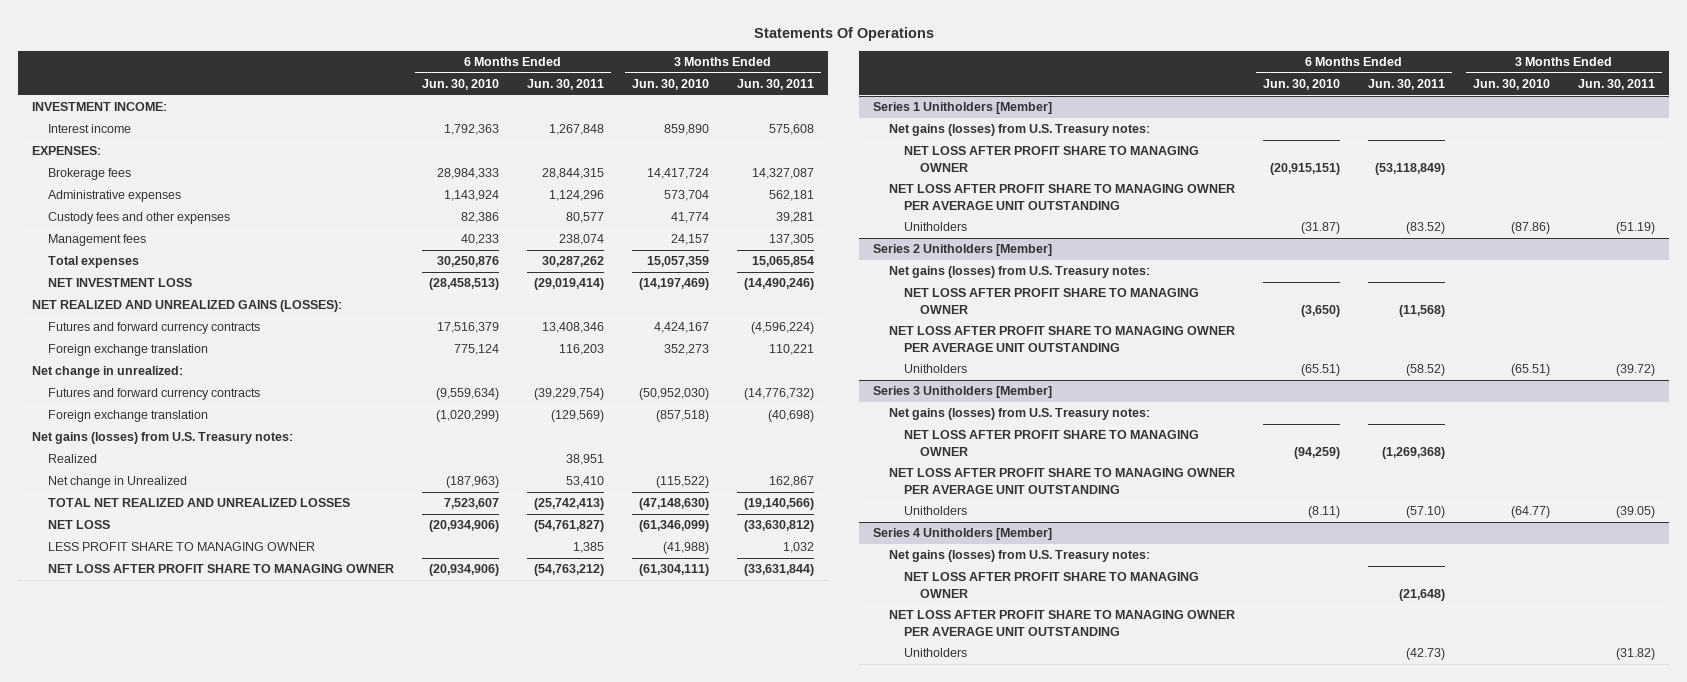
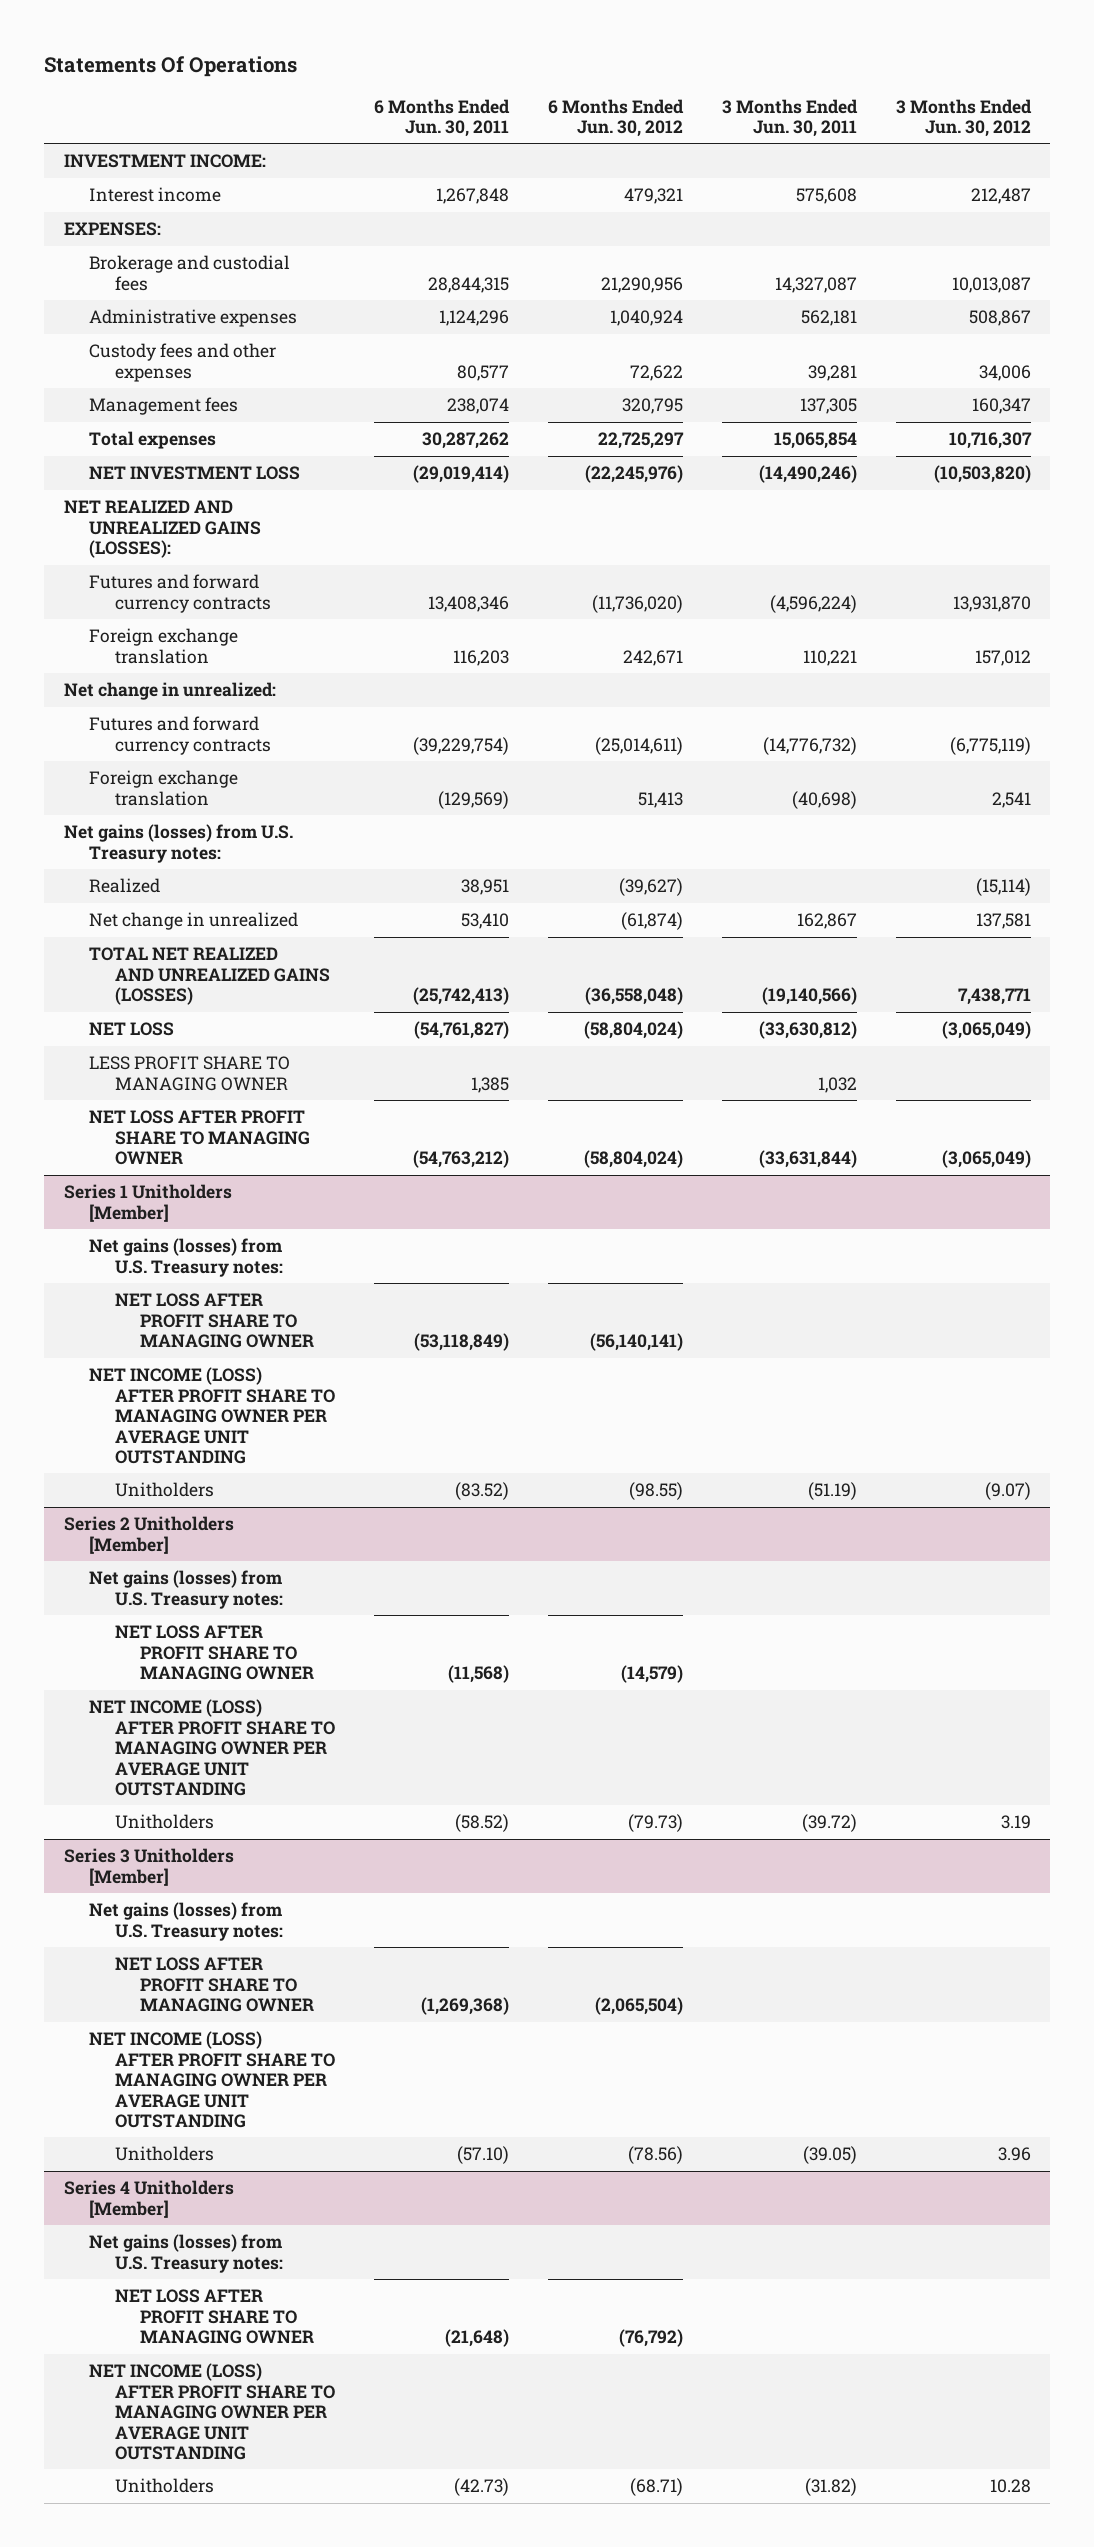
[421,79,499,91] Jun. 30, 2010 -> none
[631,79,709,91] Jun. 30, 2010 -> none
none -> [547,98,684,138] 6 Months Ended Jun. 30, 2012
none -> [895,98,1032,138] 3 Months Ended Jun. 30, 2012
[47,168,131,181] Brokerage fees -> [89,255,291,291] Brokerage and custodial fees
[47,476,187,489] Net change in Unrealized -> [89,912,299,931] Net change in unrealized
[47,498,350,508] TOTAL NET REALIZED AND UNREALIZED LOSSES -> [89,947,330,1006] TOTAL NET REALIZED AND UNREALIZED GAINS (LOSSES)
[888,184,1235,210] NET LOSS AFTER PROFIT SHARE TO MANAGING OWNER PER AVERAGE UNIT OUTSTANDING -> [89,1367,335,1465] NET INCOME (LOSS) AFTER PROFIT SHARE TO MANAGING OWNER PER AVERAGE UNIT OUTSTANDING
[888,326,1235,352] NET LOSS AFTER PROFIT SHARE TO MANAGING OWNER PER AVERAGE UNIT OUTSTANDING -> [89,1699,335,1797] NET INCOME (LOSS) AFTER PROFIT SHARE TO MANAGING OWNER PER AVERAGE UNIT OUTSTANDING
[888,468,1235,494] NET LOSS AFTER PROFIT SHARE TO MANAGING OWNER PER AVERAGE UNIT OUTSTANDING -> [89,2031,335,2129] NET INCOME (LOSS) AFTER PROFIT SHARE TO MANAGING OWNER PER AVERAGE UNIT OUTSTANDING
[888,610,1235,636] NET LOSS AFTER PROFIT SHARE TO MANAGING OWNER PER AVERAGE UNIT OUTSTANDING -> [89,2363,335,2461] NET INCOME (LOSS) AFTER PROFIT SHARE TO MANAGING OWNER PER AVERAGE UNIT OUTSTANDING

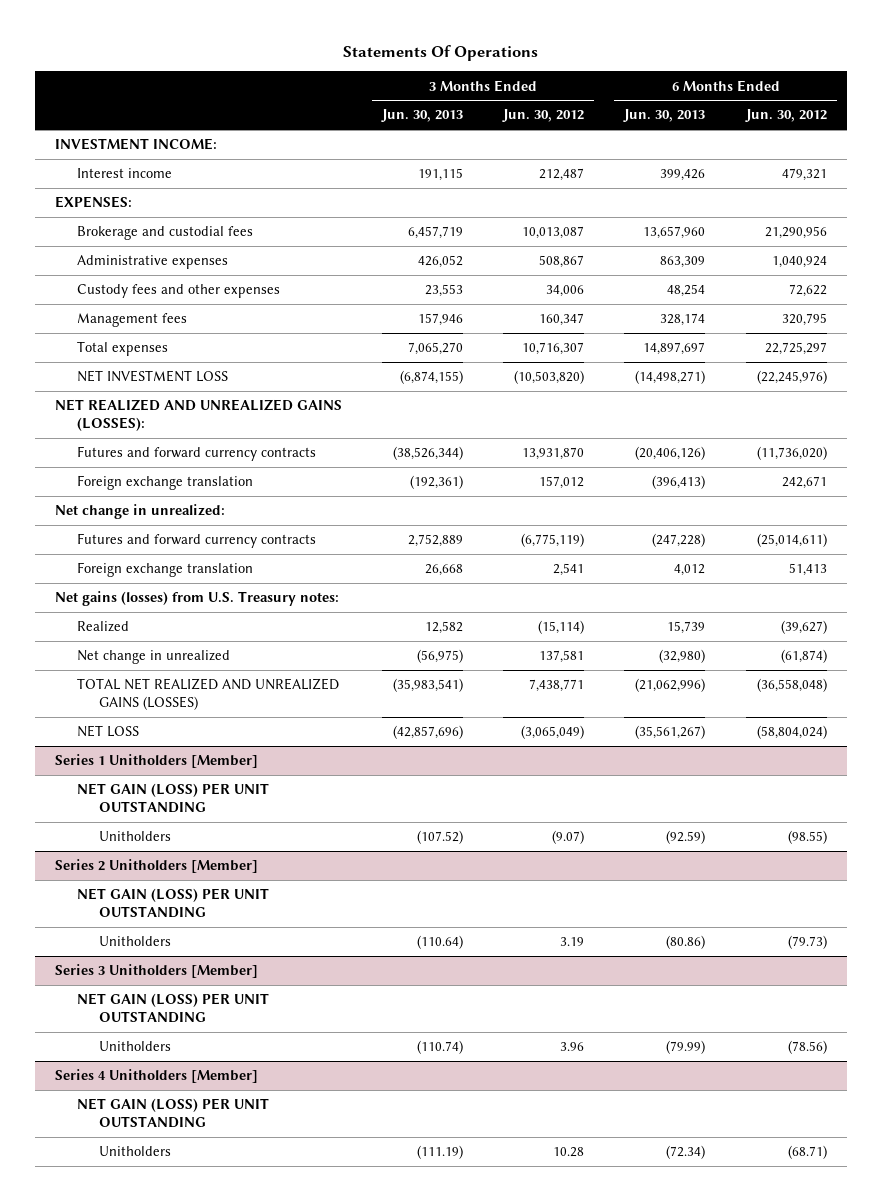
[373,98,510,138] 6 Months Ended Jun. 30, 2011 -> none
[721,98,858,138] 3 Months Ended Jun. 30, 2011 -> none
none -> [381,109,464,123] Jun. 30, 2013
none -> [623,109,706,123] Jun. 30, 2013
[89,1056,291,1091] LESS PROFIT SHARE TO MANAGING OWNER -> none
[89,1110,310,1166] NET LOSS AFTER PROFIT SHARE TO MANAGING OWNER -> none
[89,1238,283,1277] Net gains (losses) from U.S. Treasury notes: -> none
[114,1293,315,1349] NET LOSS AFTER PROFIT SHARE TO MANAGING OWNER -> none
[89,1367,335,1465] NET INCOME (LOSS) AFTER PROFIT SHARE TO MANAGING OWNER PER AVERAGE UNIT OUTSTANDING -> [77,783,270,813] NET GAIN (LOSS) PER UNIT OUTSTANDING
[89,1570,283,1609] Net gains (losses) from U.S. Treasury notes: -> none
[114,1625,315,1681] NET LOSS AFTER PROFIT SHARE TO MANAGING OWNER -> none
[89,1699,335,1797] NET INCOME (LOSS) AFTER PROFIT SHARE TO MANAGING OWNER PER AVERAGE UNIT OUTSTANDING -> [77,888,270,918] NET GAIN (LOSS) PER UNIT OUTSTANDING
[89,1902,283,1941] Net gains (losses) from U.S. Treasury notes: -> none
[114,1957,315,2013] NET LOSS AFTER PROFIT SHARE TO MANAGING OWNER -> none
[89,2031,335,2129] NET INCOME (LOSS) AFTER PROFIT SHARE TO MANAGING OWNER PER AVERAGE UNIT OUTSTANDING -> [77,993,270,1023] NET GAIN (LOSS) PER UNIT OUTSTANDING
[89,2234,283,2273] Net gains (losses) from U.S. Treasury notes: -> none
[114,2289,315,2345] NET LOSS AFTER PROFIT SHARE TO MANAGING OWNER -> none
[89,2363,335,2461] NET INCOME (LOSS) AFTER PROFIT SHARE TO MANAGING OWNER PER AVERAGE UNIT OUTSTANDING -> [77,1098,270,1128] NET GAIN (LOSS) PER UNIT OUTSTANDING

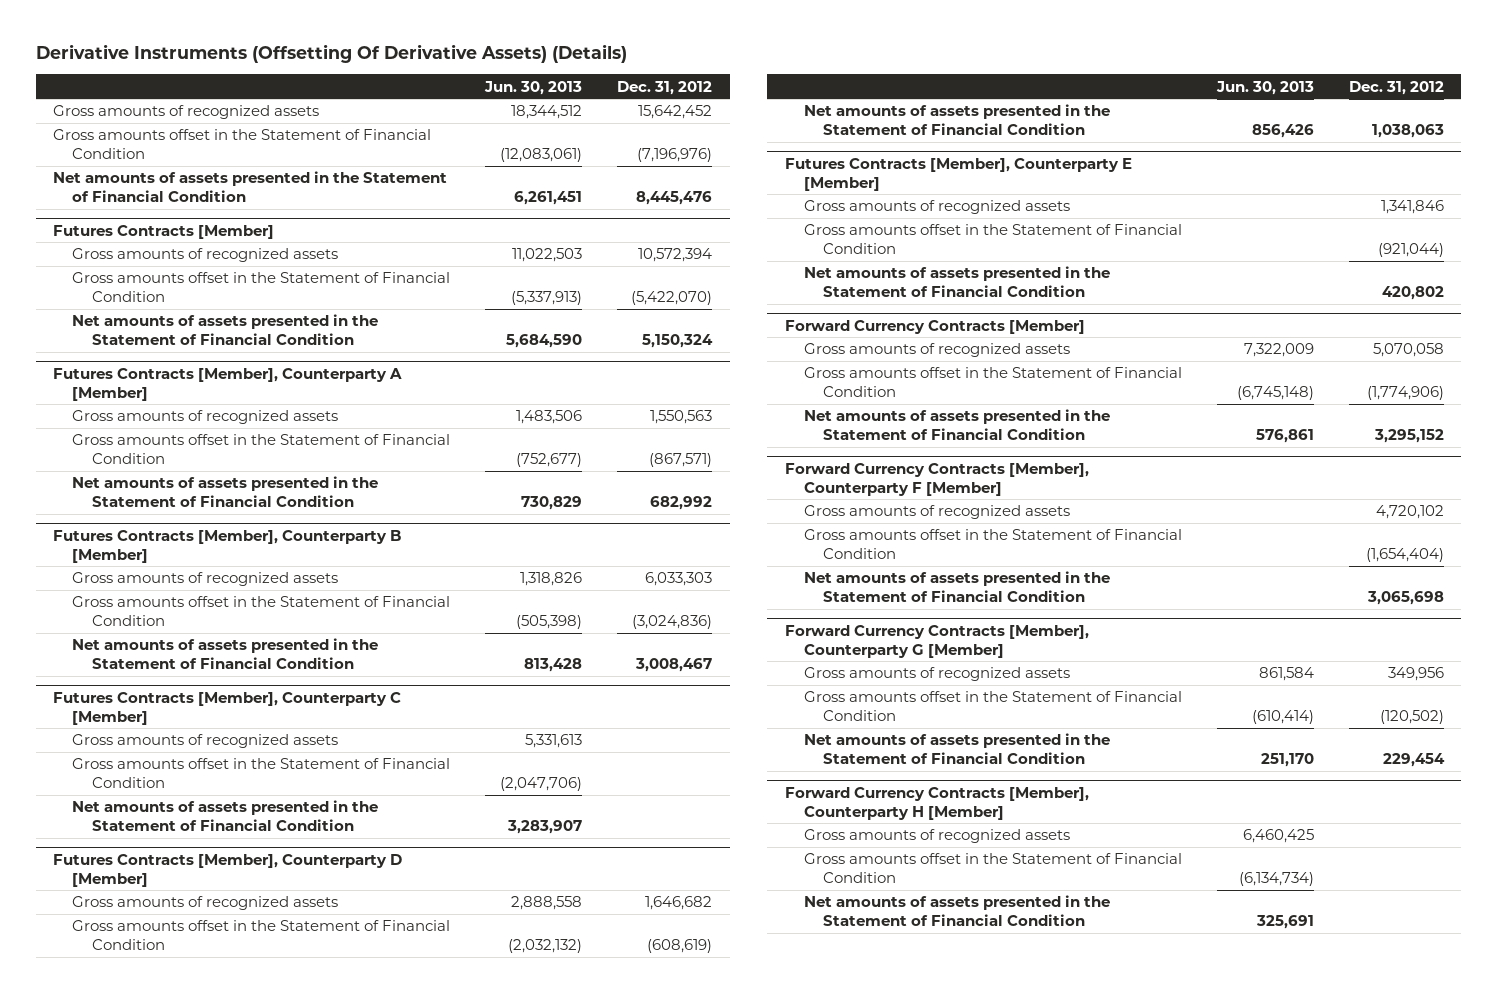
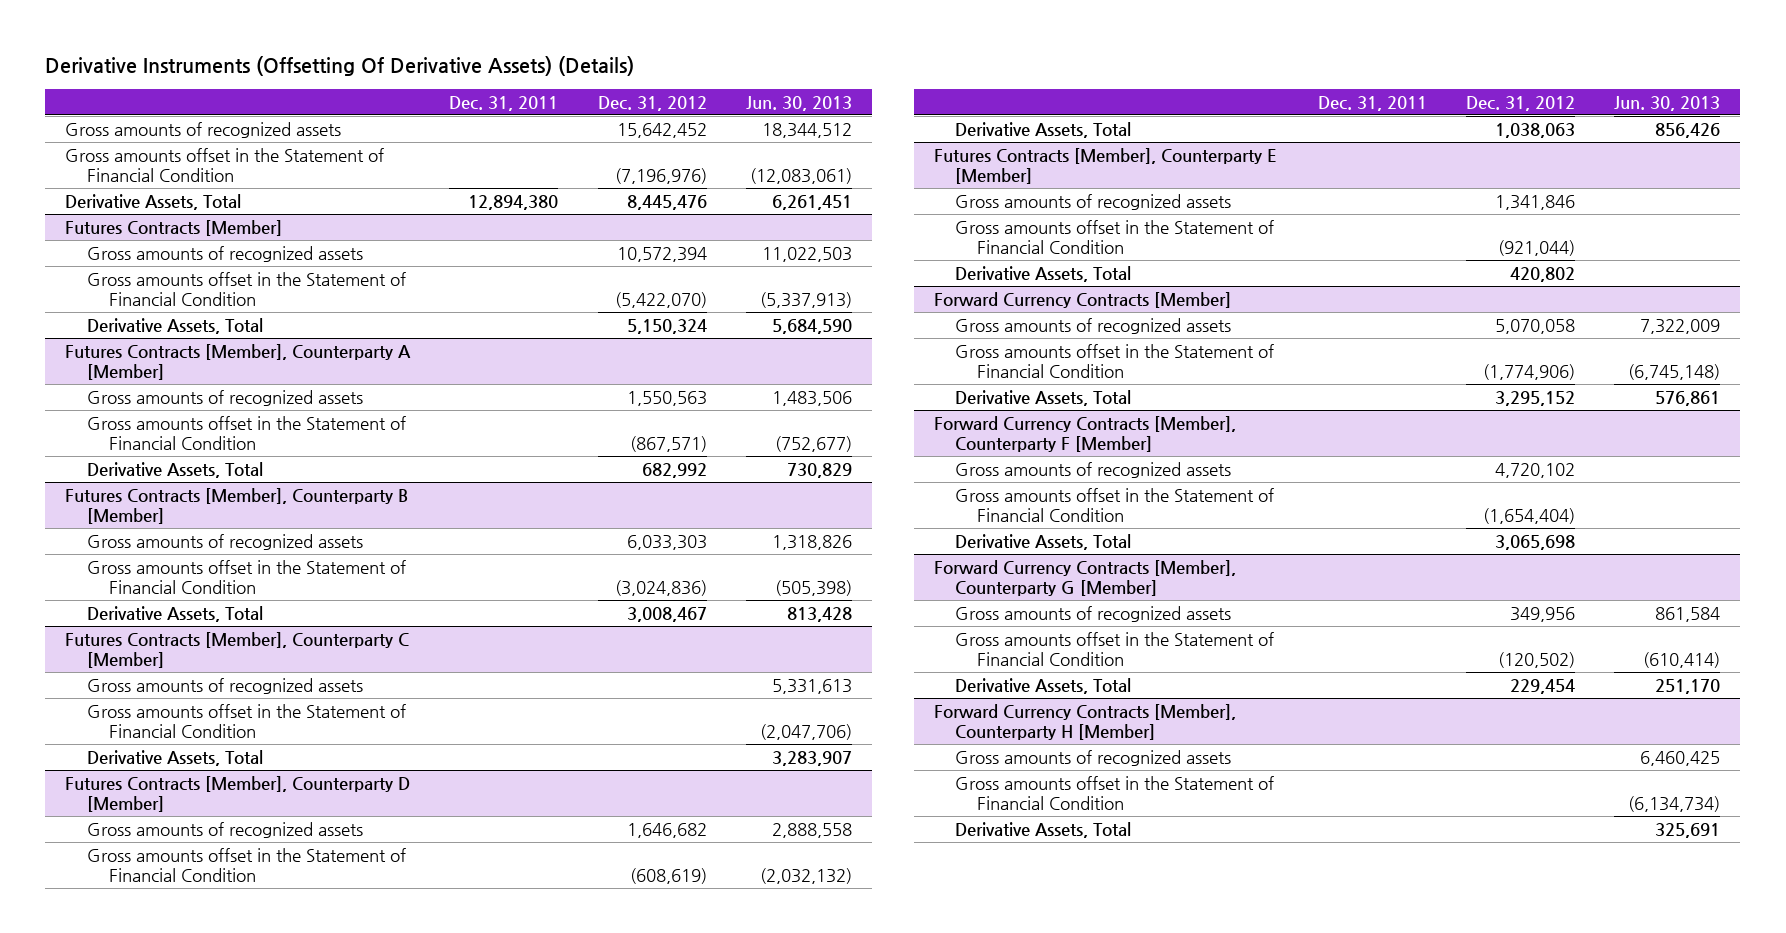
none -> [449,95,559,111] Dec. 31, 2011
[53,171,448,203] Net amounts of assets presented in the Statement of Financial Condition -> [65,193,242,210] Derivative Assets, Total
[72,314,379,346] Net amounts of assets presented in the Statement of Financial Condition -> [87,317,264,334] Derivative Assets, Total
[72,476,379,508] Net amounts of assets presented in the Statement of Financial Condition -> [87,461,264,478] Derivative Assets, Total
[72,638,379,670] Net amounts of assets presented in the Statement of Financial Condition -> [87,605,264,622] Derivative Assets, Total
[72,800,379,832] Net amounts of assets presented in the Statement of Financial Condition -> [87,749,264,766] Derivative Assets, Total
[804,104,1111,136] Net amounts of assets presented in the Statement of Financial Condition -> [955,121,1132,138] Derivative Assets, Total
[804,266,1111,298] Net amounts of assets presented in the Statement of Financial Condition -> [955,265,1132,282] Derivative Assets, Total
[804,409,1111,441] Net amounts of assets presented in the Statement of Financial Condition -> [955,389,1132,406] Derivative Assets, Total
[804,571,1111,603] Net amounts of assets presented in the Statement of Financial Condition -> [955,533,1132,550] Derivative Assets, Total
[804,733,1111,765] Net amounts of assets presented in the Statement of Financial Condition -> [955,677,1132,694] Derivative Assets, Total
[804,895,1111,927] Net amounts of assets presented in the Statement of Financial Condition -> [955,821,1132,838] Derivative Assets, Total

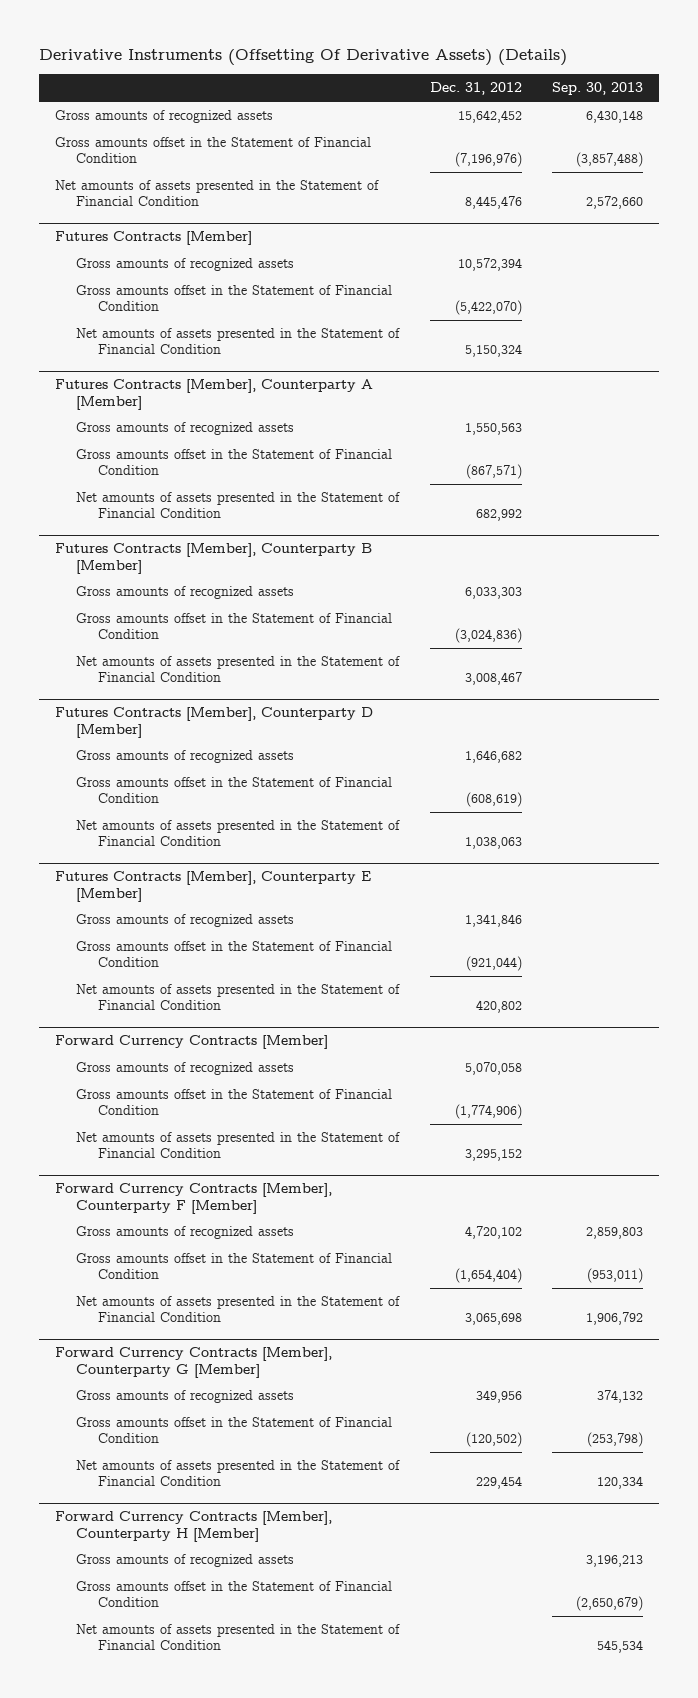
[449,95,559,111] Dec. 31, 2011 -> none
[746,95,853,111] Jun. 30, 2013 -> none
none -> [552,82,644,96] Sep. 30, 2013
[65,193,242,210] Derivative Assets, Total -> [54,180,379,207] Net amounts of assets presented in the Statement of Financial Condition
[87,317,264,334] Derivative Assets, Total -> [76,328,401,355] Net amounts of assets presented in the Statement of Financial Condition
[87,461,264,478] Derivative Assets, Total -> [76,492,401,519] Net amounts of assets presented in the Statement of Financial Condition
[65,631,410,668] Futures Contracts [Member], Counterparty C [Member] -> none
[87,677,364,694] Gross amounts of recognized assets -> none
[87,703,407,738] Gross amounts offset in the Statement of Financial Condition -> none
[87,749,264,766] Derivative Assets, Total -> none
[87,605,264,622] Derivative Assets, Total -> [76,656,401,683] Net amounts of assets presented in the Statement of Financial Condition
[955,121,1132,138] Derivative Assets, Total -> [76,820,401,847] Net amounts of assets presented in the Statement of Financial Condition
[955,265,1132,282] Derivative Assets, Total -> [76,984,401,1011] Net amounts of assets presented in the Statement of Financial Condition
[955,389,1132,406] Derivative Assets, Total -> [76,1132,401,1159] Net amounts of assets presented in the Statement of Financial Condition
[955,533,1132,550] Derivative Assets, Total -> [76,1296,401,1323] Net amounts of assets presented in the Statement of Financial Condition
[955,677,1132,694] Derivative Assets, Total -> [76,1460,401,1487] Net amounts of assets presented in the Statement of Financial Condition
[955,821,1132,838] Derivative Assets, Total -> [76,1624,401,1651] Net amounts of assets presented in the Statement of Financial Condition

